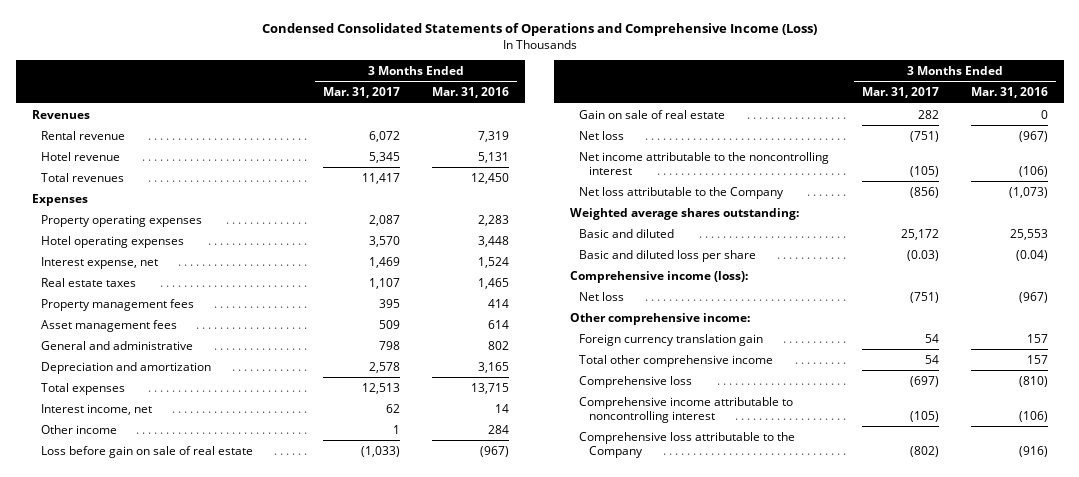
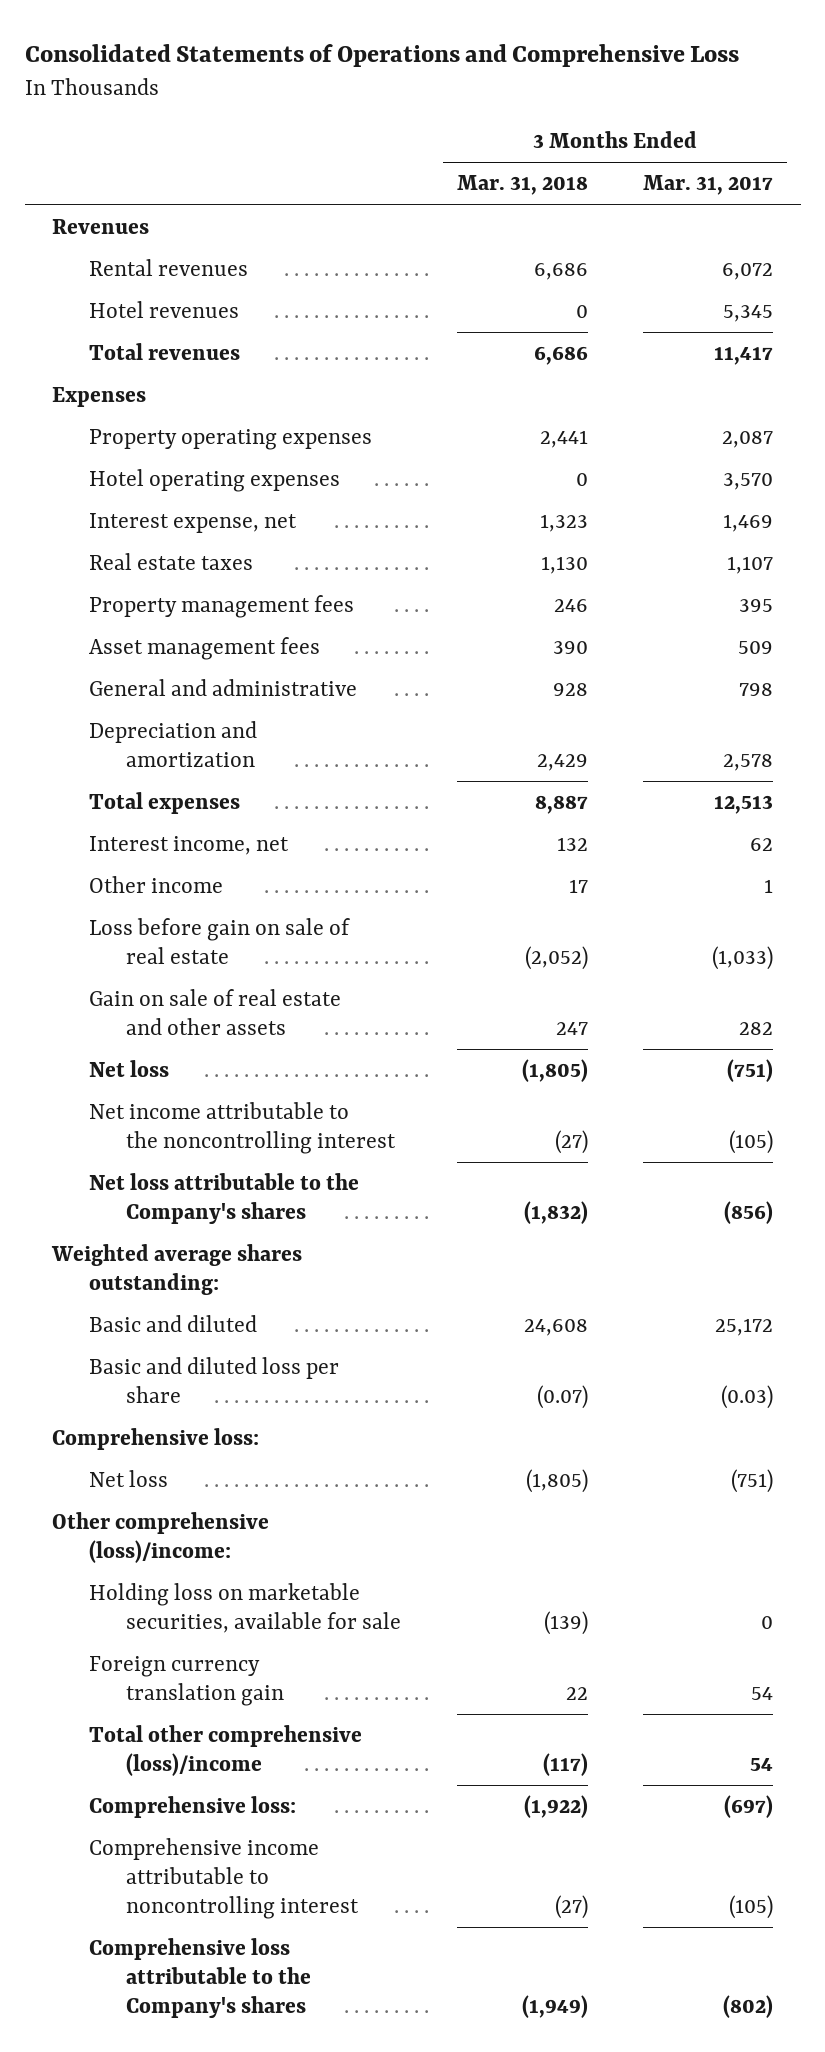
[261,23,817,37] Condensed Consolidated Statements of Operations and Comprehensive Income (Loss) -> [24,44,739,68] Consolidated Statements of Operations and Comprehensive Loss
[432,87,510,99] Mar. 31, 2016 -> none
none -> [456,175,588,196] Mar. 31, 2018
[40,130,125,140] Rental revenue -> [89,259,249,277] Rental revenues
[40,151,120,161] Hotel revenue -> [89,301,240,319] Hotel revenues
[579,109,726,119] Gain on sale of real estate -> [89,989,342,1035] Gain on sale of real estate and other assets
[579,186,785,199] Net loss attributable to the Company -> [89,1173,360,1224] Net loss attributable to the Company's shares
[570,270,749,283] Comprehensive income (loss): -> [52,1428,260,1451] Comprehensive loss:
[570,312,751,325] Other comprehensive income: -> [52,1512,270,1563] Other comprehensive (loss)/income:
none -> [89,1583,402,1633] Holding loss on marketable securities, available for sale
[579,354,774,367] Total other comprehensive income -> [89,1725,363,1776] Total other comprehensive (loss)/income
[579,375,693,388] Comprehensive loss -> [89,1796,297,1819] Comprehensive loss:
[579,431,796,458] Comprehensive loss attributable to the Company -> [89,1938,312,2018] Comprehensive loss attributable to the Company's shares

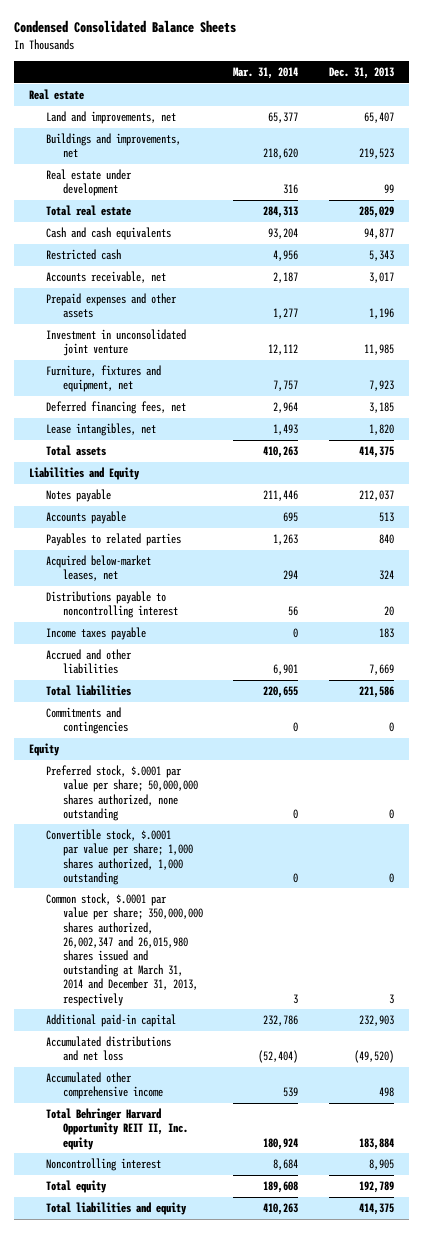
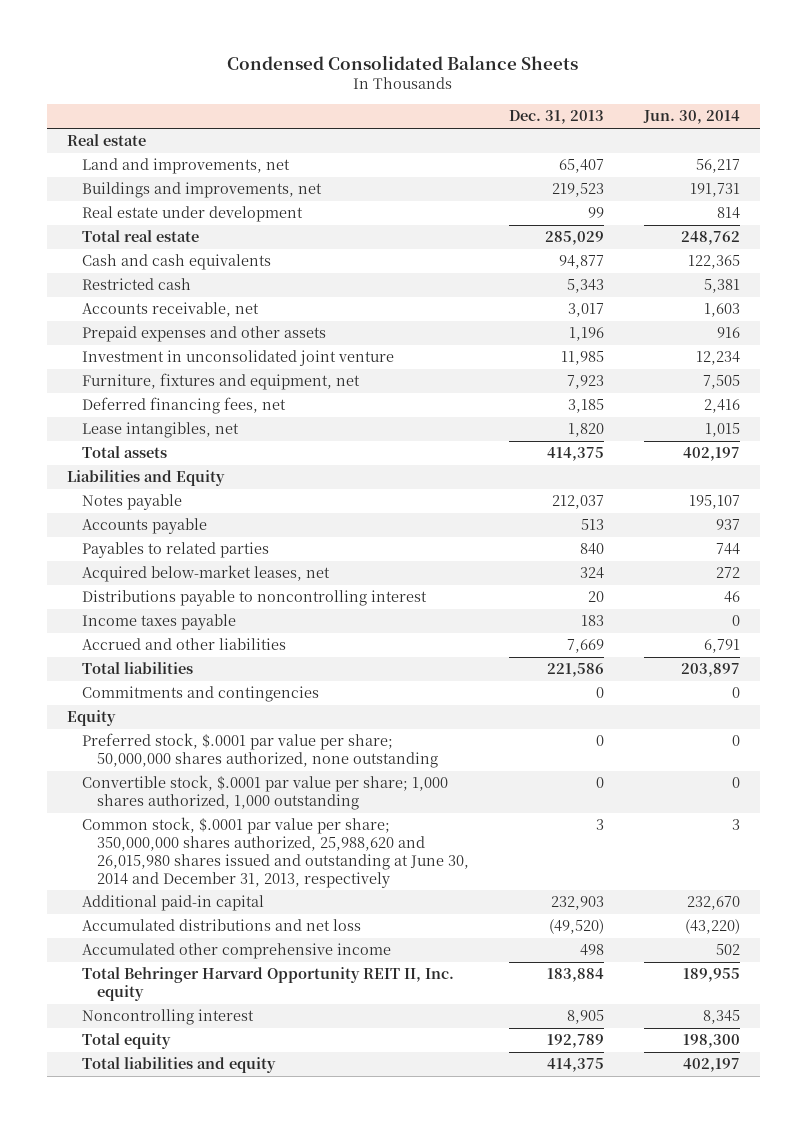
[233,66,299,79] Mar. 31, 2014 -> none
none -> [642,110,740,125] Jun. 30, 2014
[45,893,203,1006] Common stock, $.0001 par value per share; 350,000,000 shares authorized, 26,002,347 and 26,015,980 shares issued and outstanding at March 31, 2014 and December 31, 2013, respectively -> [81,817,469,888] Common stock, $.0001 par value per share; 350,000,000 shares authorized, 25,988,620 and 26,015,980 shares issued and outstanding at June 30, 2014 and December 31, 2013, respectively

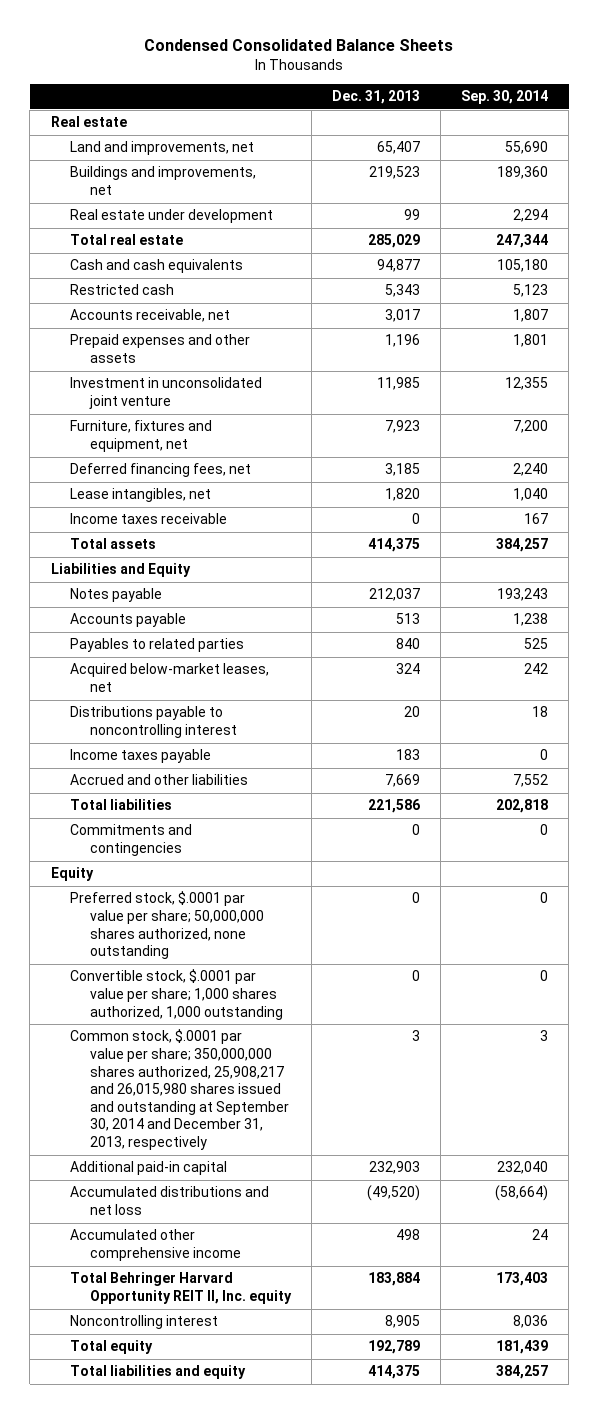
[642,110,740,125] Jun. 30, 2014 -> none
none -> [461,90,549,105] Sep. 30, 2014
none -> [70,513,228,525] Income taxes receivable
[81,817,469,888] Common stock, $.0001 par value per share; 350,000,000 shares authorized, 25,988,620 and 26,015,980 shares issued and outstanding at June 30, 2014 and December 31, 2013, respectively -> [70,1029,289,1151] Common stock, $.0001 par value per share; 350,000,000 shares authorized, 25,908,217 and 26,015,980 shares issued and outstanding at September 30, 2014 and December 31, 2013, respectively

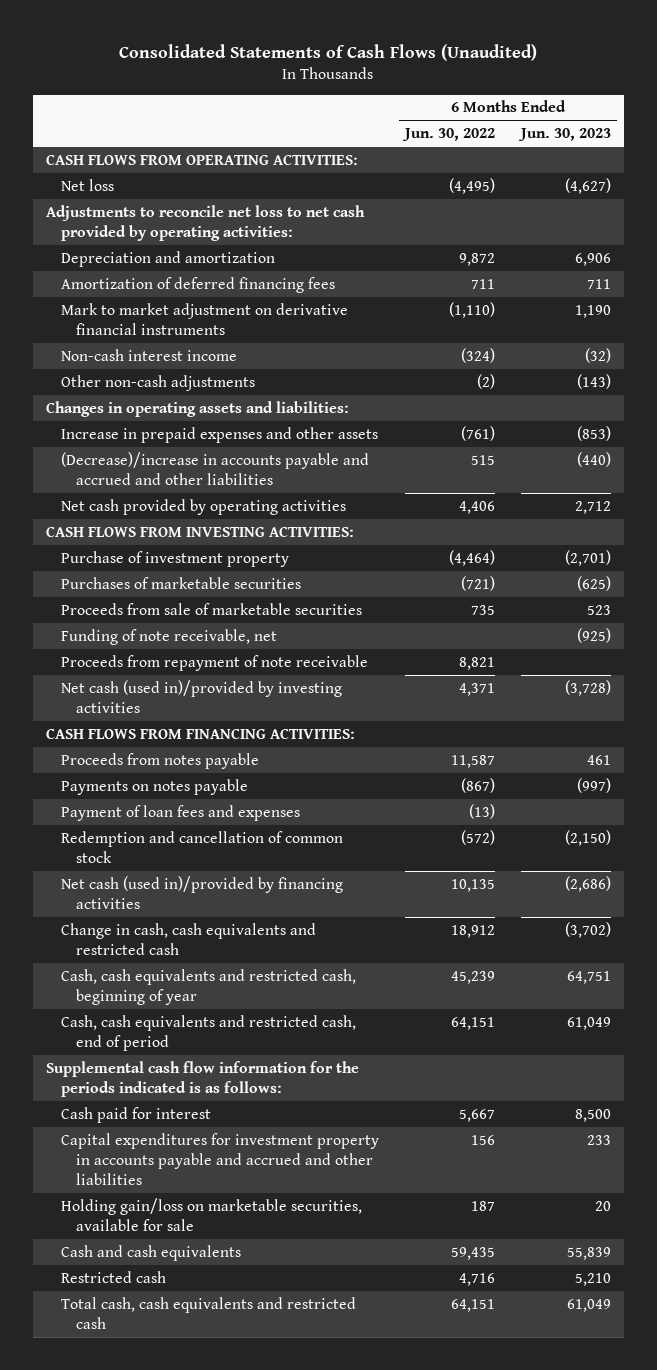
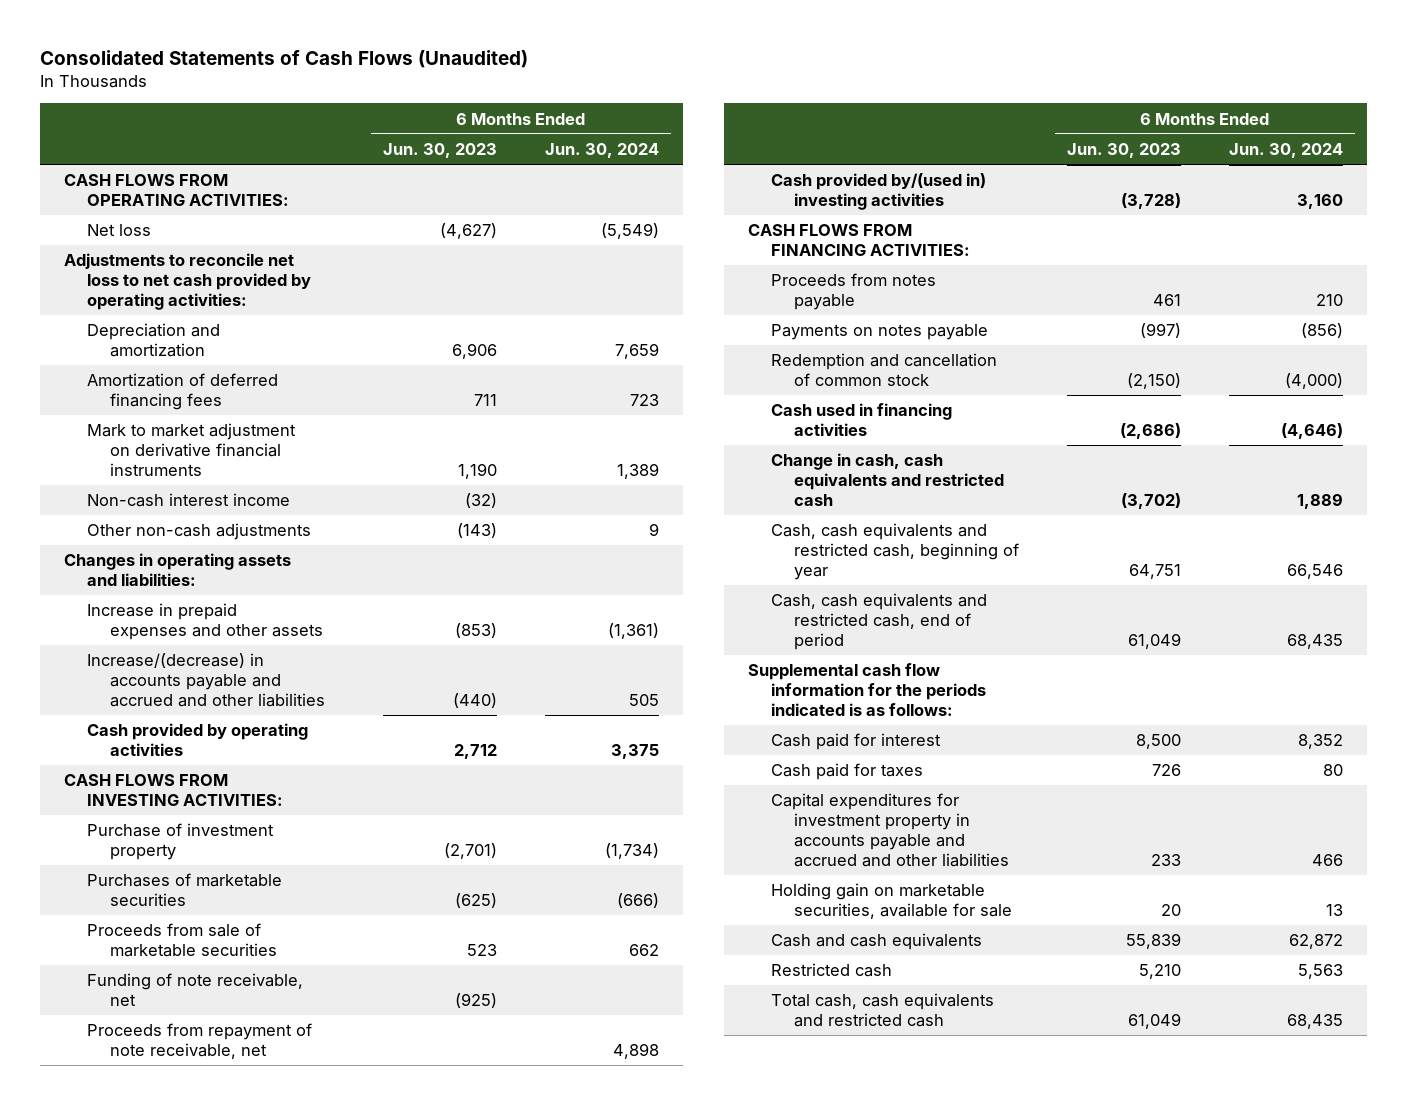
[402,128,496,142] Jun. 30, 2022 -> none
none -> [545,142,660,158] Jun. 30, 2024
[61,451,370,485] (Decrease)/increase in accounts payable and accrued and other liabilities -> [86,653,325,707] Increase/(decrease) in accounts payable and accrued and other liabilities
[61,498,347,515] Net cash provided by operating activities -> [86,723,308,757] Cash provided by operating activities
[61,654,369,671] Proceeds from repayment of note receivable -> [86,1023,312,1060] Proceeds from repayment of note receivable, net
[61,679,343,713] Net cash (used in)/provided by investing activities -> [770,173,986,211] Cash provided by/(used in) investing activities
[61,804,301,821] Payment of loan fees and expenses -> none
[61,875,344,909] Net cash (used in)/provided by financing activities -> [770,403,952,437] Cash used in financing activities
none -> [770,763,923,781] Cash paid for taxes
[61,1197,363,1231] Holding gain/loss on marketable securities, available for sale -> [770,883,1012,920] Holding gain on marketable securities, available for sale

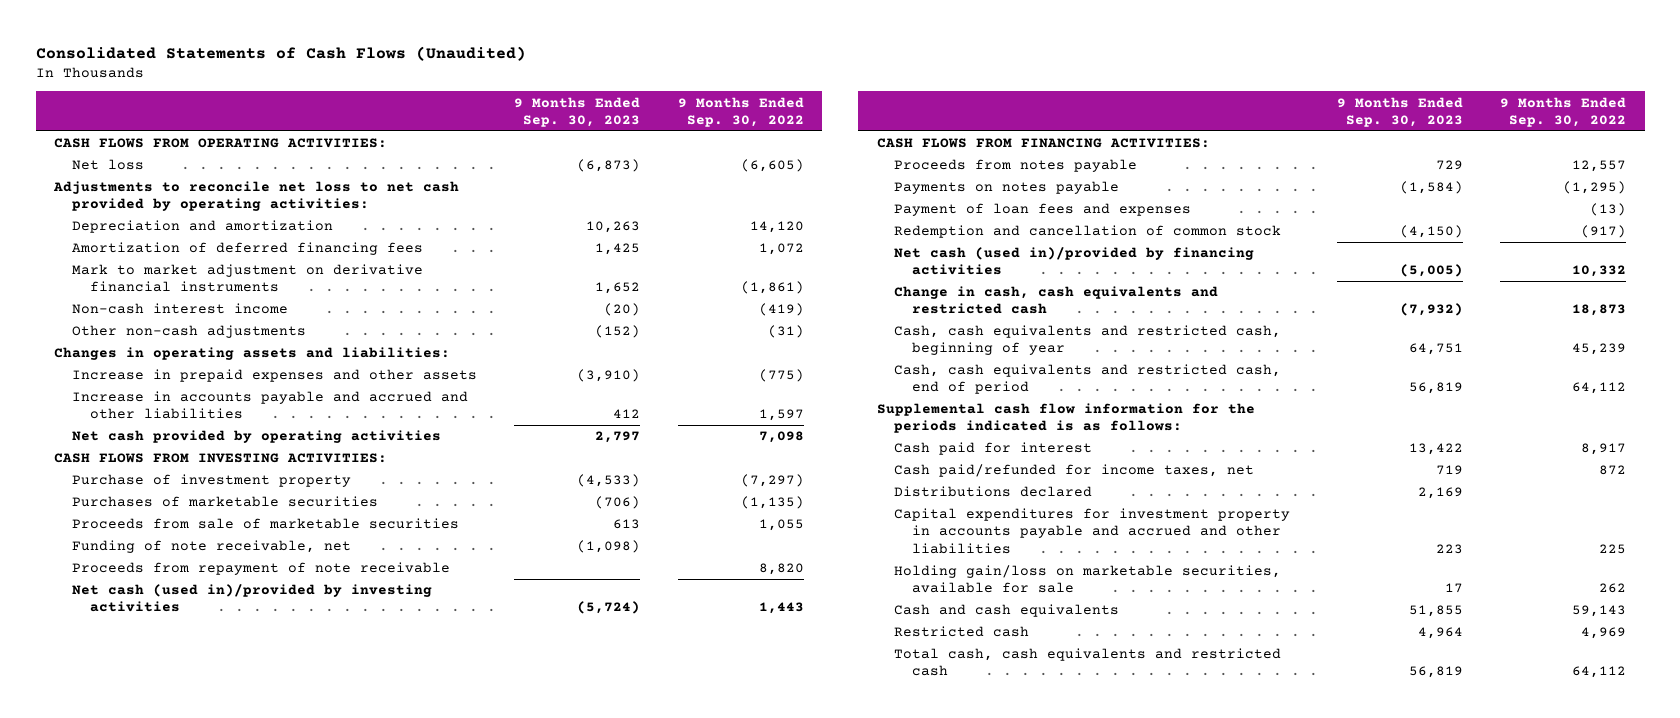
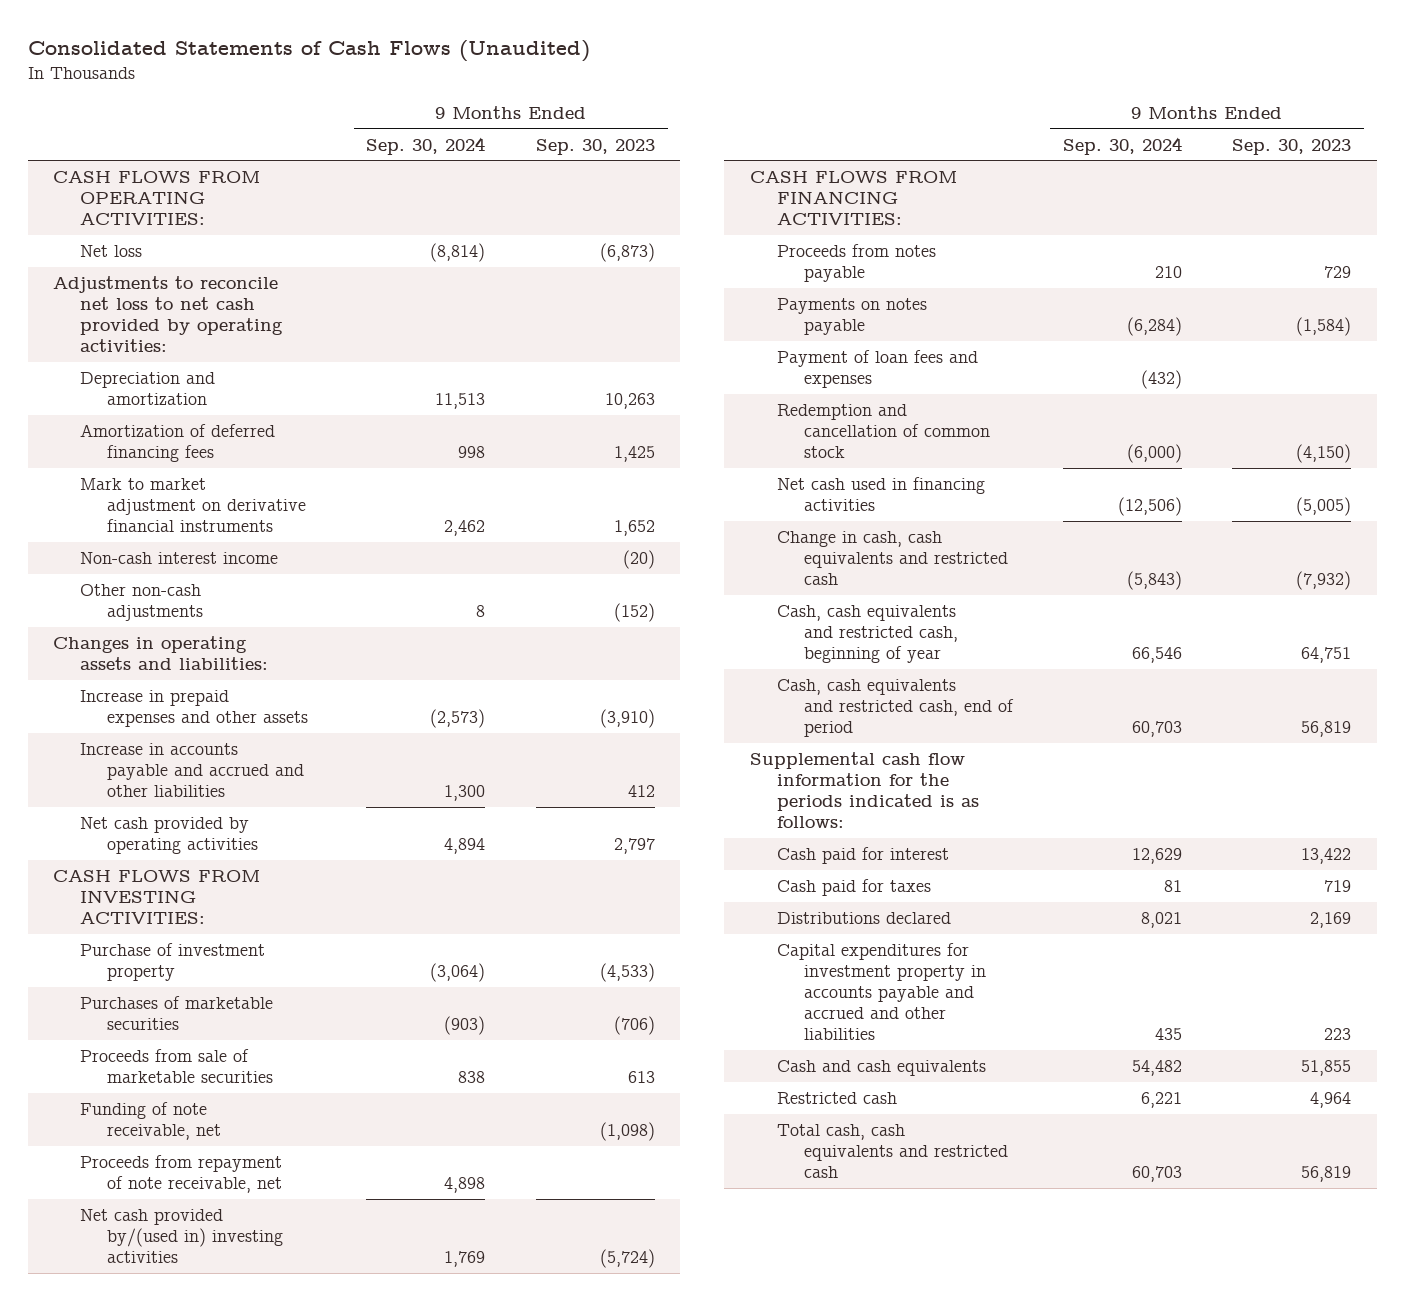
[677,96,804,127] 9 Months Ended Sep. 30, 2022 -> none
none -> [366,136,486,155] Sep. 30, 2024
[72,562,451,576] Proceeds from repayment of note receivable -> [80,1155,283,1194] Proceeds from repayment of note receivable, net
[72,584,433,613] Net cash (used in)/provided by investing activities -> [80,1209,283,1264] Net cash provided by/(used in) investing activities
[894,247,1255,276] Net cash (used in)/provided by financing activities -> [776,477,985,512] Net cash used in financing activities
[894,464,1255,478] Cash paid/refunded for income taxes, net -> [776,879,931,897] Cash paid for taxes
[894,565,1282,594] Holding gain/loss on marketable securities, available for sale -> none

